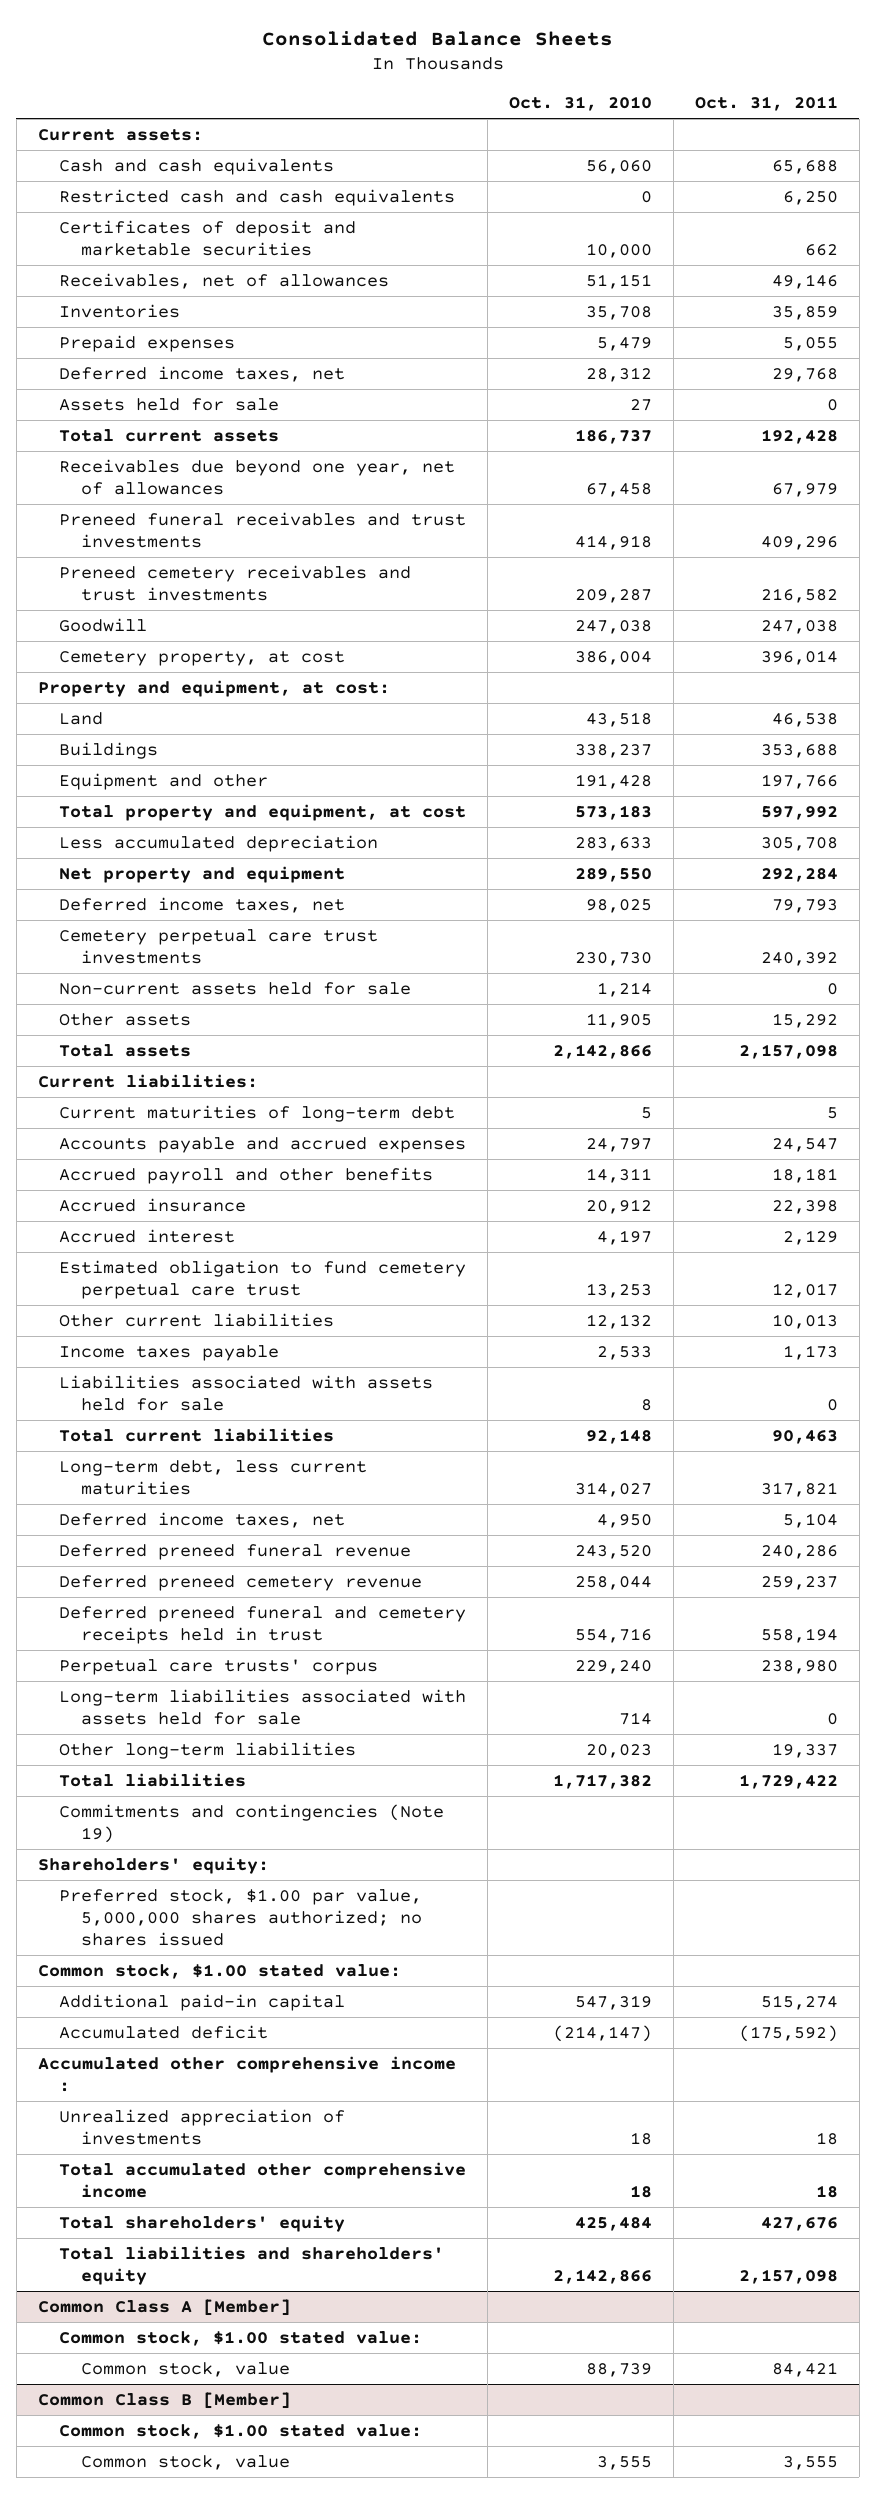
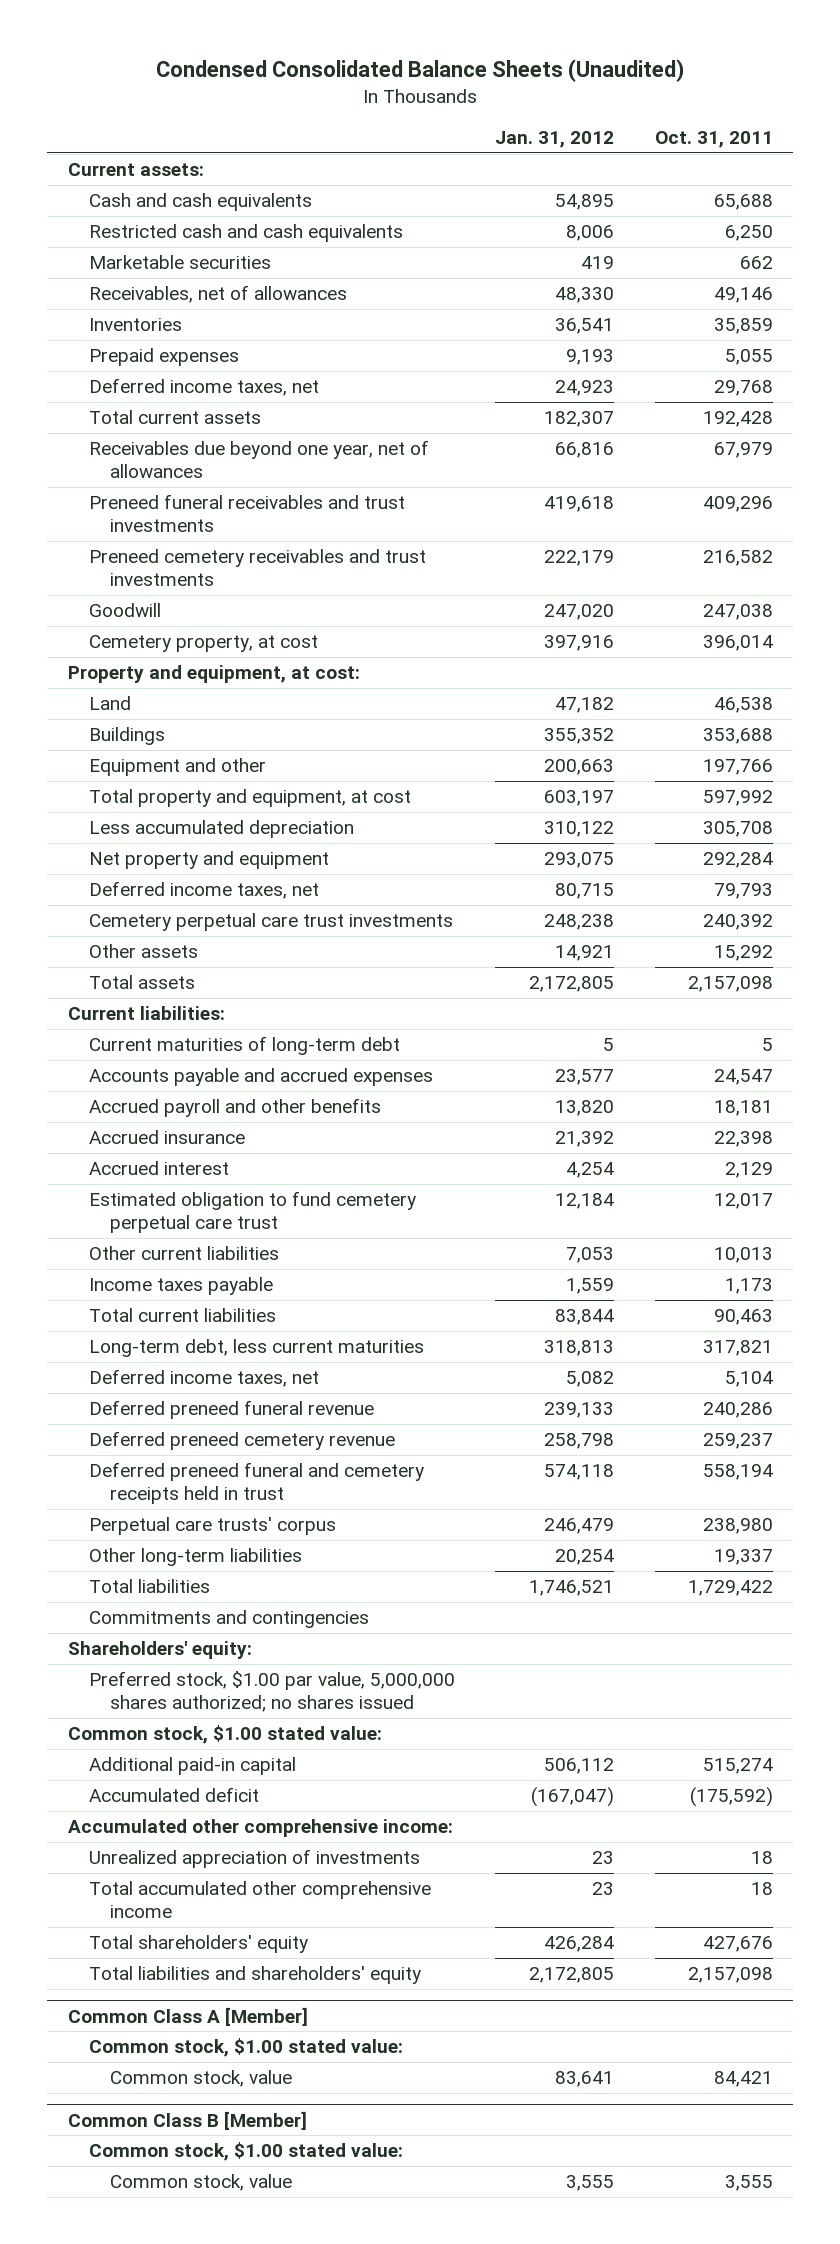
[261,30,613,46] Consolidated Balance Sheets -> [156,58,685,82] Condensed Consolidated Balance Sheets (Unaudited)
[509,96,653,112] Oct. 31, 2010 -> none
none -> [495,130,615,148] Jan. 31, 2012
[59,219,357,256] Certificates of deposit and marketable securities -> [88,255,271,270] Marketable securities
[59,397,280,411] Assets held for sale -> none
[59,981,412,995] Non-current assets held for sale -> none
[59,1374,434,1411] Liabilities associated with assets held for sale -> none
[59,1688,467,1725] Long-term liabilities associated with assets held for sale -> none
[59,1803,445,1843] Commitments and contingencies (Note 19) -> [88,1610,369,1629] Commitments and contingencies
[37,2055,456,2092] Accumulated other comprehensive income : -> [67,1819,453,1838] Accumulated other comprehensive income:

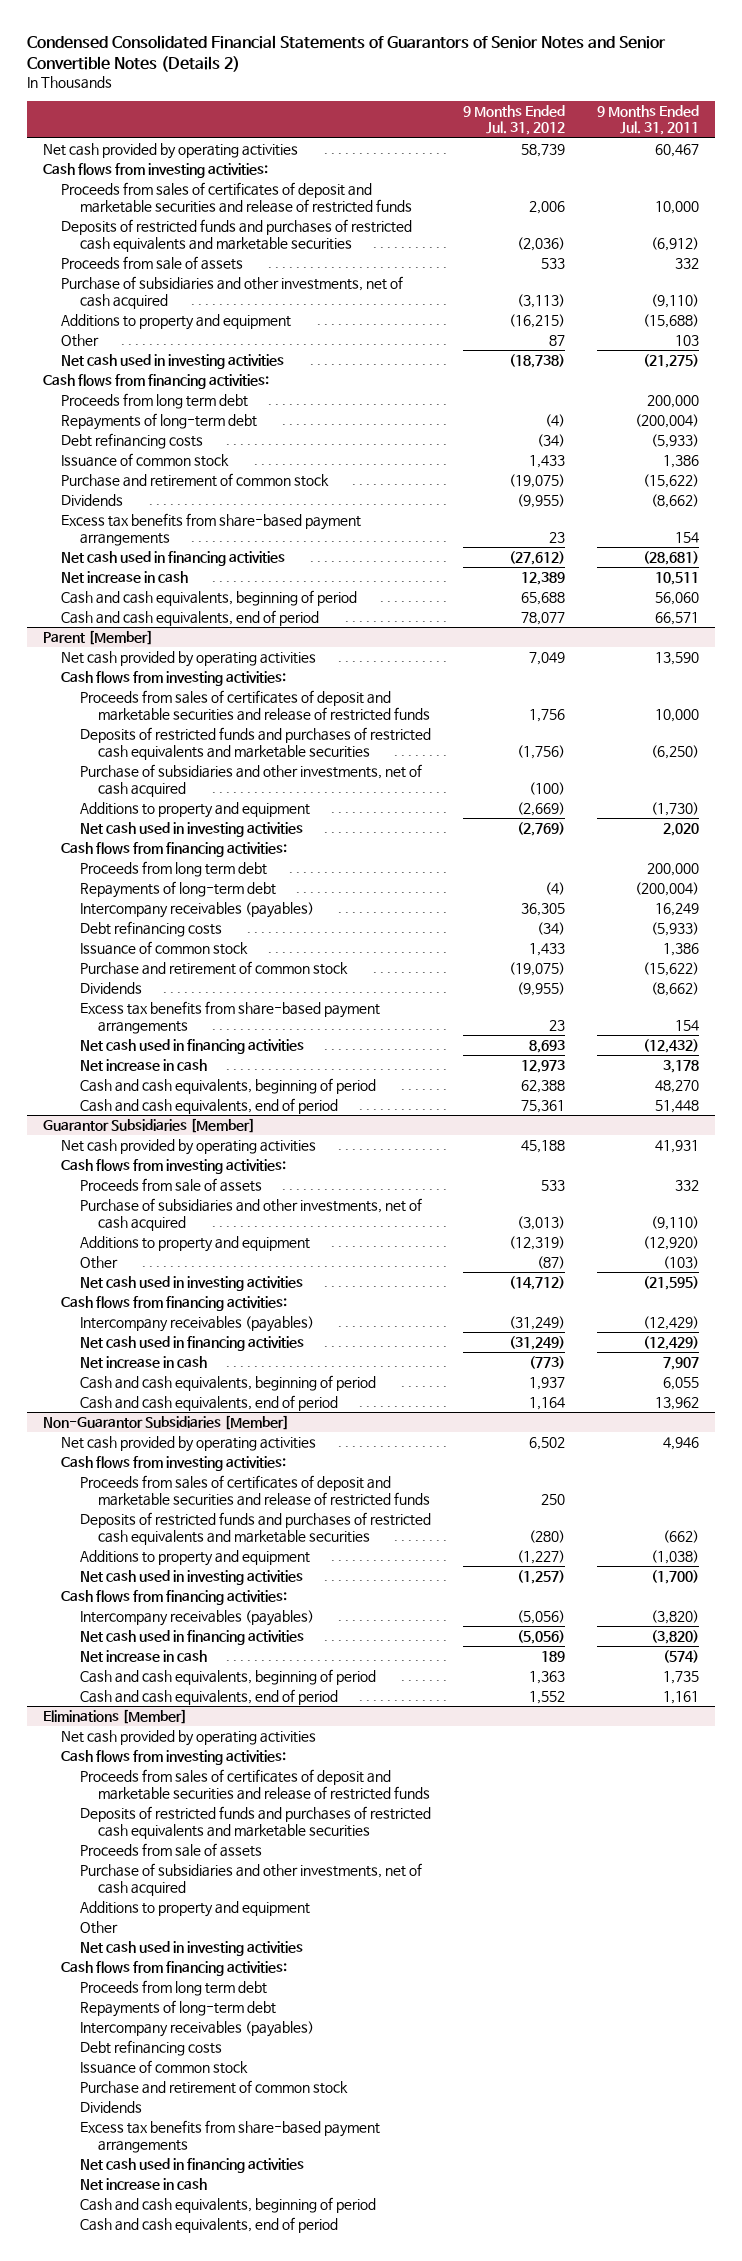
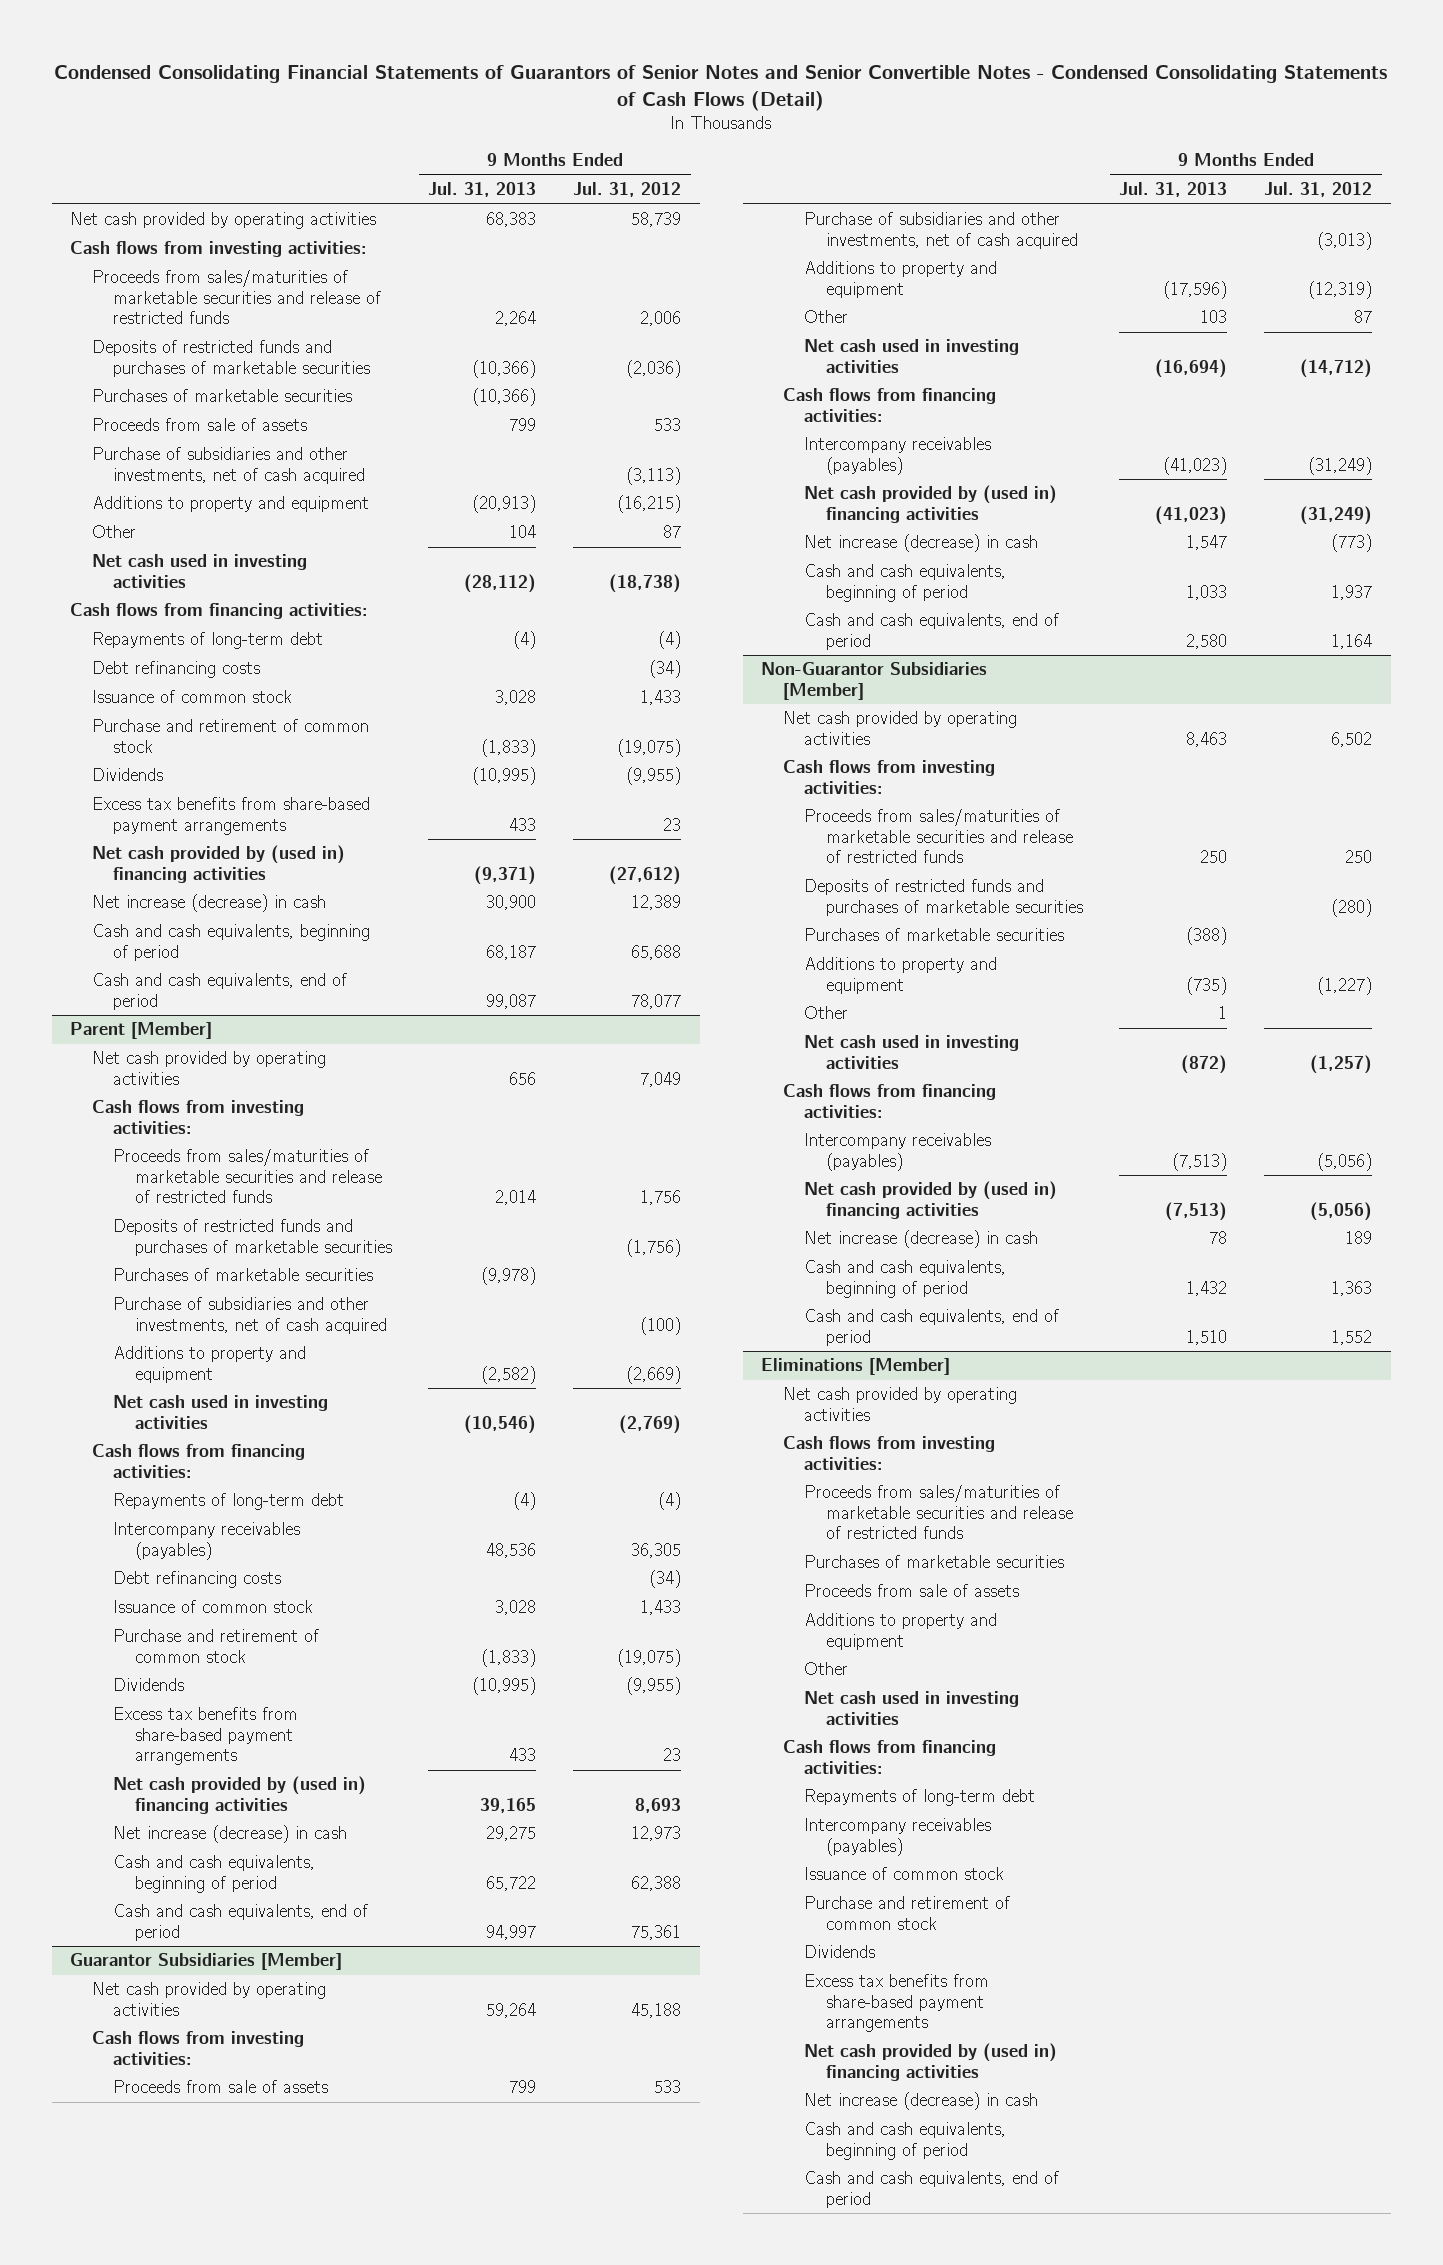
[27,35,667,73] Condensed Consolidated Financial Statements of Guarantors of Senior Notes and Senior Convertible Notes (Details 2) -> [54,64,1388,111] Condensed Consolidating Financial Statements of Guarantors of Senior Notes and Senior Convertible Notes - Condensed Consolidating Statements of Cash Flows (Detail)
[596,104,699,136] 9 Months Ended Jul. 31, 2011 -> none
none -> [428,182,537,198] Jul. 31, 2013
[61,181,412,213] Proceeds from sales of certificates of deposit and marketable securities and release of restricted funds -> [91,270,382,325] Proceeds from sales/maturities of marketable securities and release of restricted funds
[61,218,413,252] Deposits of restricted funds and purchases of restricted cash equivalents and marketable securities -> [91,340,371,377] Deposits of restricted funds and purchases of marketable securities
none -> [91,389,352,403] Purchases of marketable securities
[61,392,249,409] Proceeds from long term debt -> none
[61,550,286,566] Net cash used in financing activities -> [91,845,345,883] Net cash provided by (used in) financing activities
[61,570,189,583] Net increase in cash -> [91,894,326,913] Net increase (decrease) in cash
[79,689,431,721] Proceeds from sales of certificates of deposit and marketable securities and release of restricted funds -> [113,1149,382,1204] Proceeds from sales/maturities of marketable securities and release of restricted funds
[79,726,431,760] Deposits of restricted funds and purchases of restricted cash equivalents and marketable securities -> [113,1219,392,1256] Deposits of restricted funds and purchases of marketable securities
none -> [113,1268,374,1282] Purchases of marketable securities
[79,860,267,877] Proceeds from long term debt -> none
[79,1038,304,1054] Net cash used in financing activities -> [113,1776,367,1814] Net cash provided by (used in) financing activities
[79,1058,207,1071] Net increase in cash -> [113,1825,348,1844] Net increase (decrease) in cash
[536,1255,565,1269] (87) -> [1354,310,1373,324] 87
[79,1335,304,1351] Net cash used in financing activities -> [804,485,1058,523] Net cash provided by (used in) financing activities
[79,1355,207,1368] Net increase in cash -> [804,534,1039,553] Net increase (decrease) in cash
[79,1474,431,1506] Proceeds from sales of certificates of deposit and marketable securities and release of restricted funds -> [804,809,1073,864] Proceeds from sales/maturities of marketable securities and release of restricted funds
[79,1511,431,1545] Deposits of restricted funds and purchases of restricted cash equivalents and marketable securities -> [804,879,1083,916] Deposits of restricted funds and purchases of marketable securities
none -> [804,928,1065,942] Purchases of marketable securities
none -> [804,1006,849,1020] Other
[79,1629,304,1645] Net cash used in financing activities -> [804,1181,1058,1219] Net cash provided by (used in) financing activities
[79,1649,207,1662] Net increase in cash -> [804,1230,1039,1249] Net increase (decrease) in cash
[79,1805,431,1839] Deposits of restricted funds and purchases of restricted cash equivalents and marketable securities -> none
[79,1768,431,1800] Proceeds from sales of certificates of deposit and marketable securities and release of restricted funds -> [804,1485,1073,1540] Proceeds from sales/maturities of marketable securities and release of restricted funds
none -> [804,1555,1065,1569] Purchases of marketable securities
[79,1862,422,1896] Purchase of subsidiaries and other investments, net of cash acquired -> none
[79,1979,267,1996] Proceeds from long term debt -> none
[79,2039,222,2056] Debt refinancing costs -> none
[79,2157,304,2173] Net cash used in financing activities -> [804,2043,1058,2081] Net cash provided by (used in) financing activities
[79,2177,207,2190] Net increase in cash -> [804,2092,1039,2111] Net increase (decrease) in cash

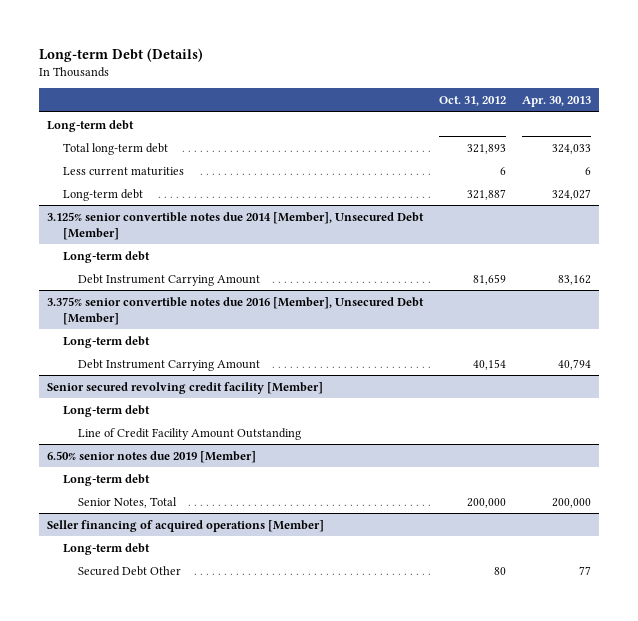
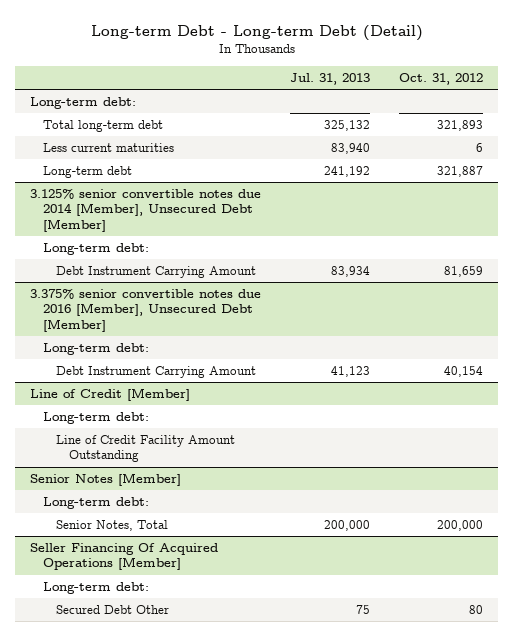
[39,47,204,62] Long-term Debt (Details) -> [90,24,423,41] Long-term Debt - Long-term Debt (Detail)
[521,96,591,108] Apr. 30, 2013 -> none
none -> [290,73,371,86] Jul. 31, 2013
[47,119,135,132] Long-term debt -> [29,97,136,110] Long-term debt:
[62,250,150,263] Long-term debt -> [42,243,149,256] Long-term debt:
[62,335,150,348] Long-term debt -> [42,343,149,356] Long-term debt:
[47,381,324,394] Senior secured revolving credit facility [Member] -> none
none -> [29,388,190,402] Line of Credit [Member]
[62,404,150,417] Long-term debt -> [42,412,149,425] Long-term debt:
[47,450,257,463] 6.50% senior notes due 2019 [Member] -> none
none -> [29,473,181,487] Senior Notes [Member]
[62,473,150,486] Long-term debt -> [42,497,149,510] Long-term debt:
[47,519,325,532] Seller financing of acquired operations [Member] -> [29,543,218,571] Seller Financing Of Acquired Operations [Member]
[62,542,150,555] Long-term debt -> [42,582,149,595] Long-term debt:

